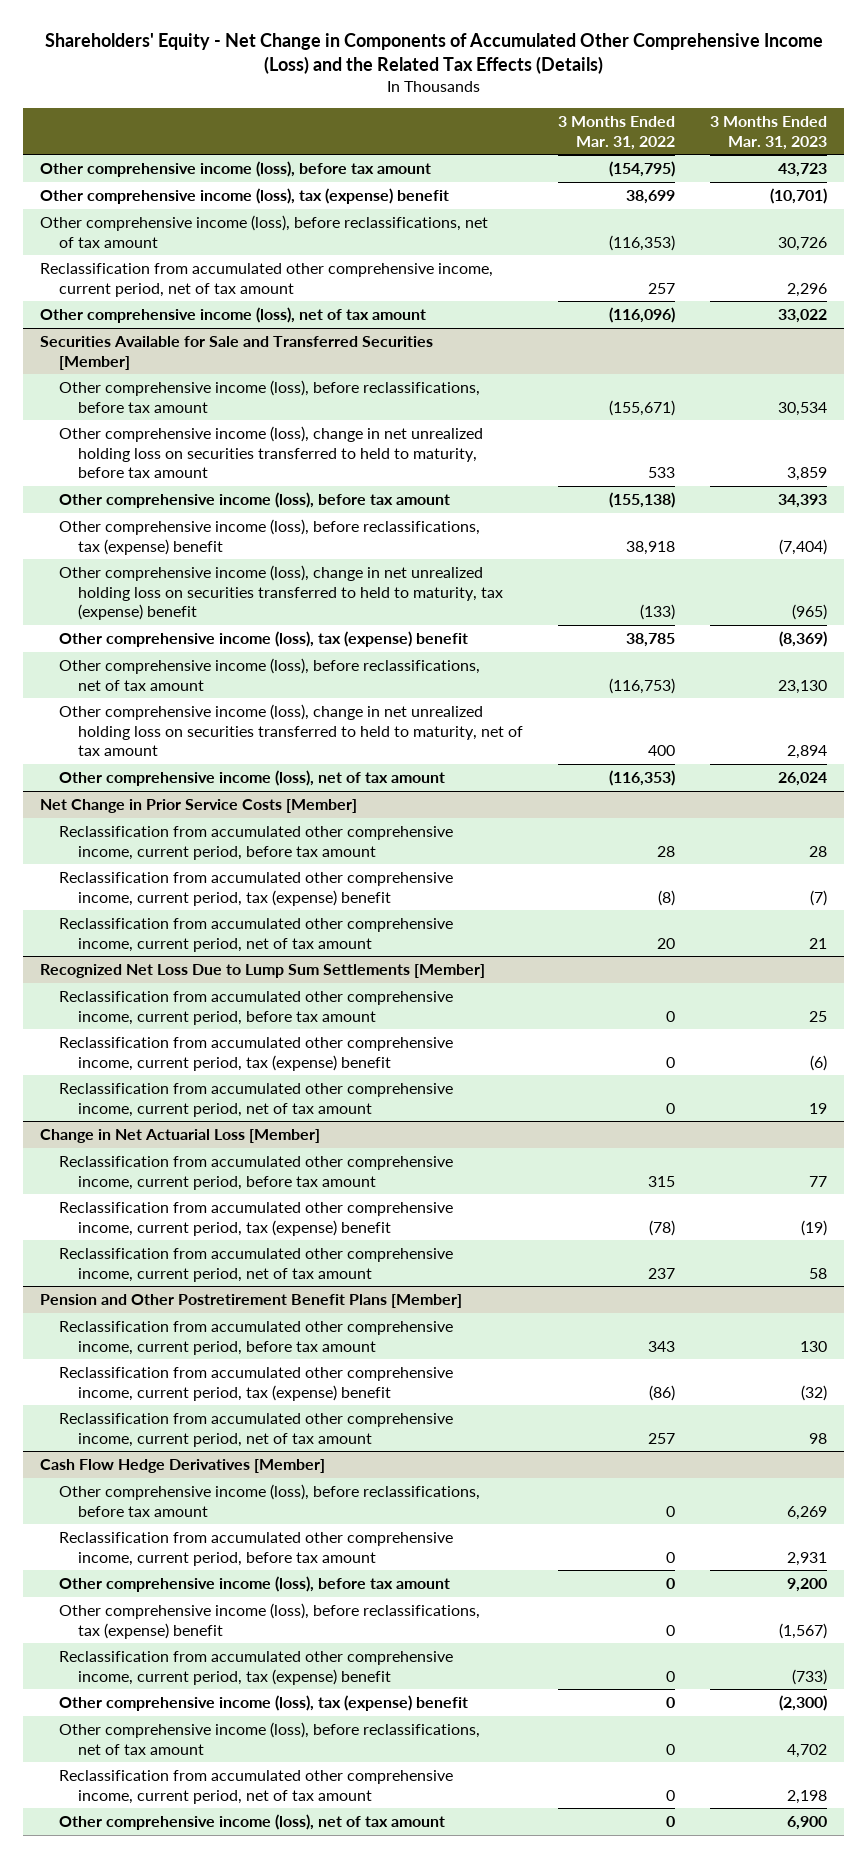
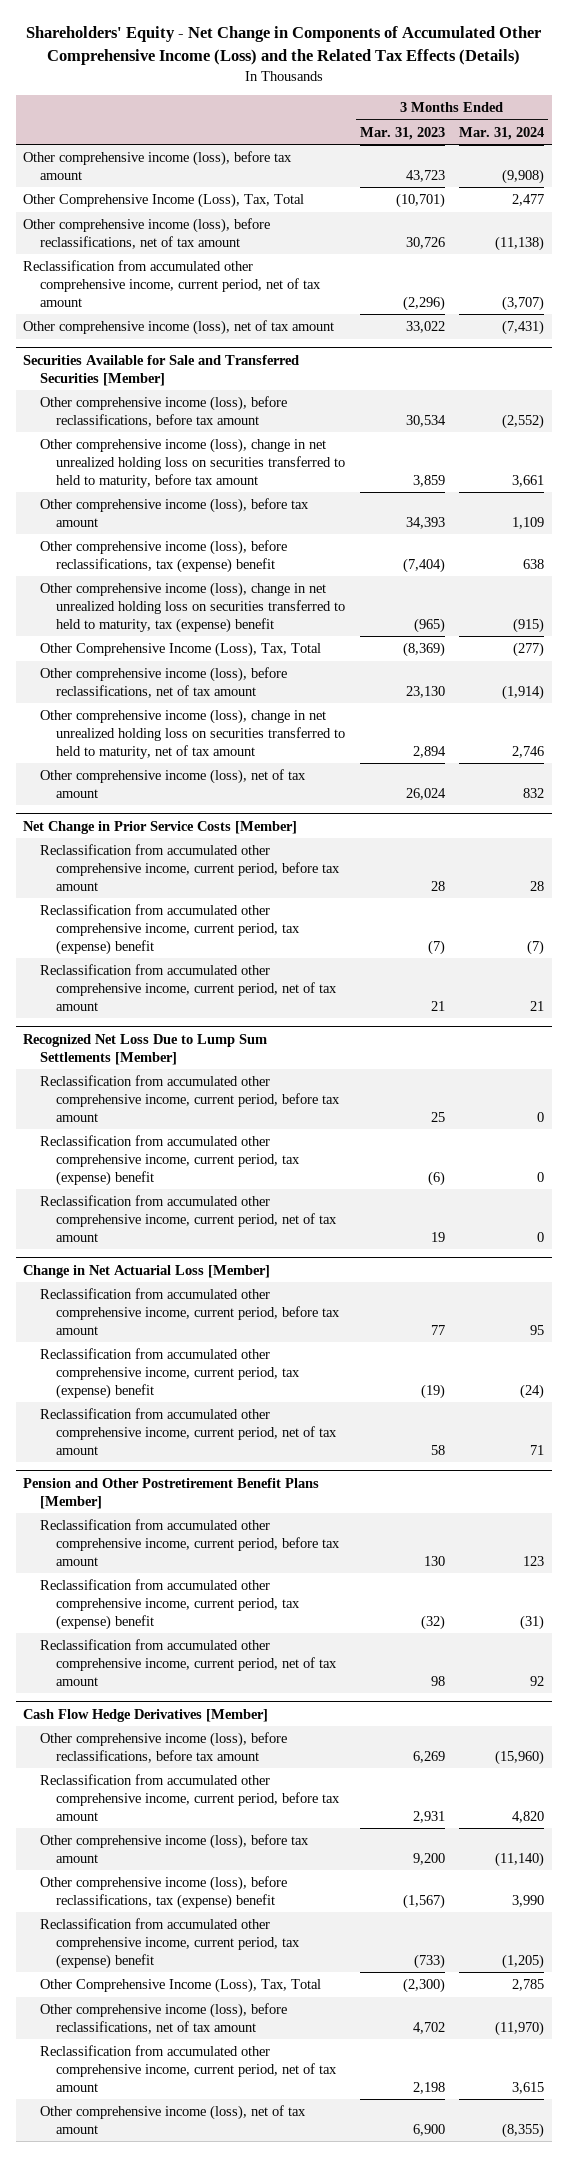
[557,115,675,150] 3 Months Ended Mar. 31, 2022 -> none
none -> [459,126,545,140] Mar. 31, 2024
[40,188,450,205] Other comprehensive income (loss), tax (expense) benefit -> [23,193,305,209] Other Comprehensive Income (Loss), Tax, Total
[786,282,827,297] 2,296 -> [402,295,445,311] (2,296)
[59,631,469,648] Other comprehensive income (loss), tax (expense) benefit -> [39,642,321,658] Other Comprehensive Income (Loss), Tax, Total
[59,1695,469,1712] Other comprehensive income (loss), tax (expense) benefit -> [39,1978,321,1994] Other Comprehensive Income (Loss), Tax, Total

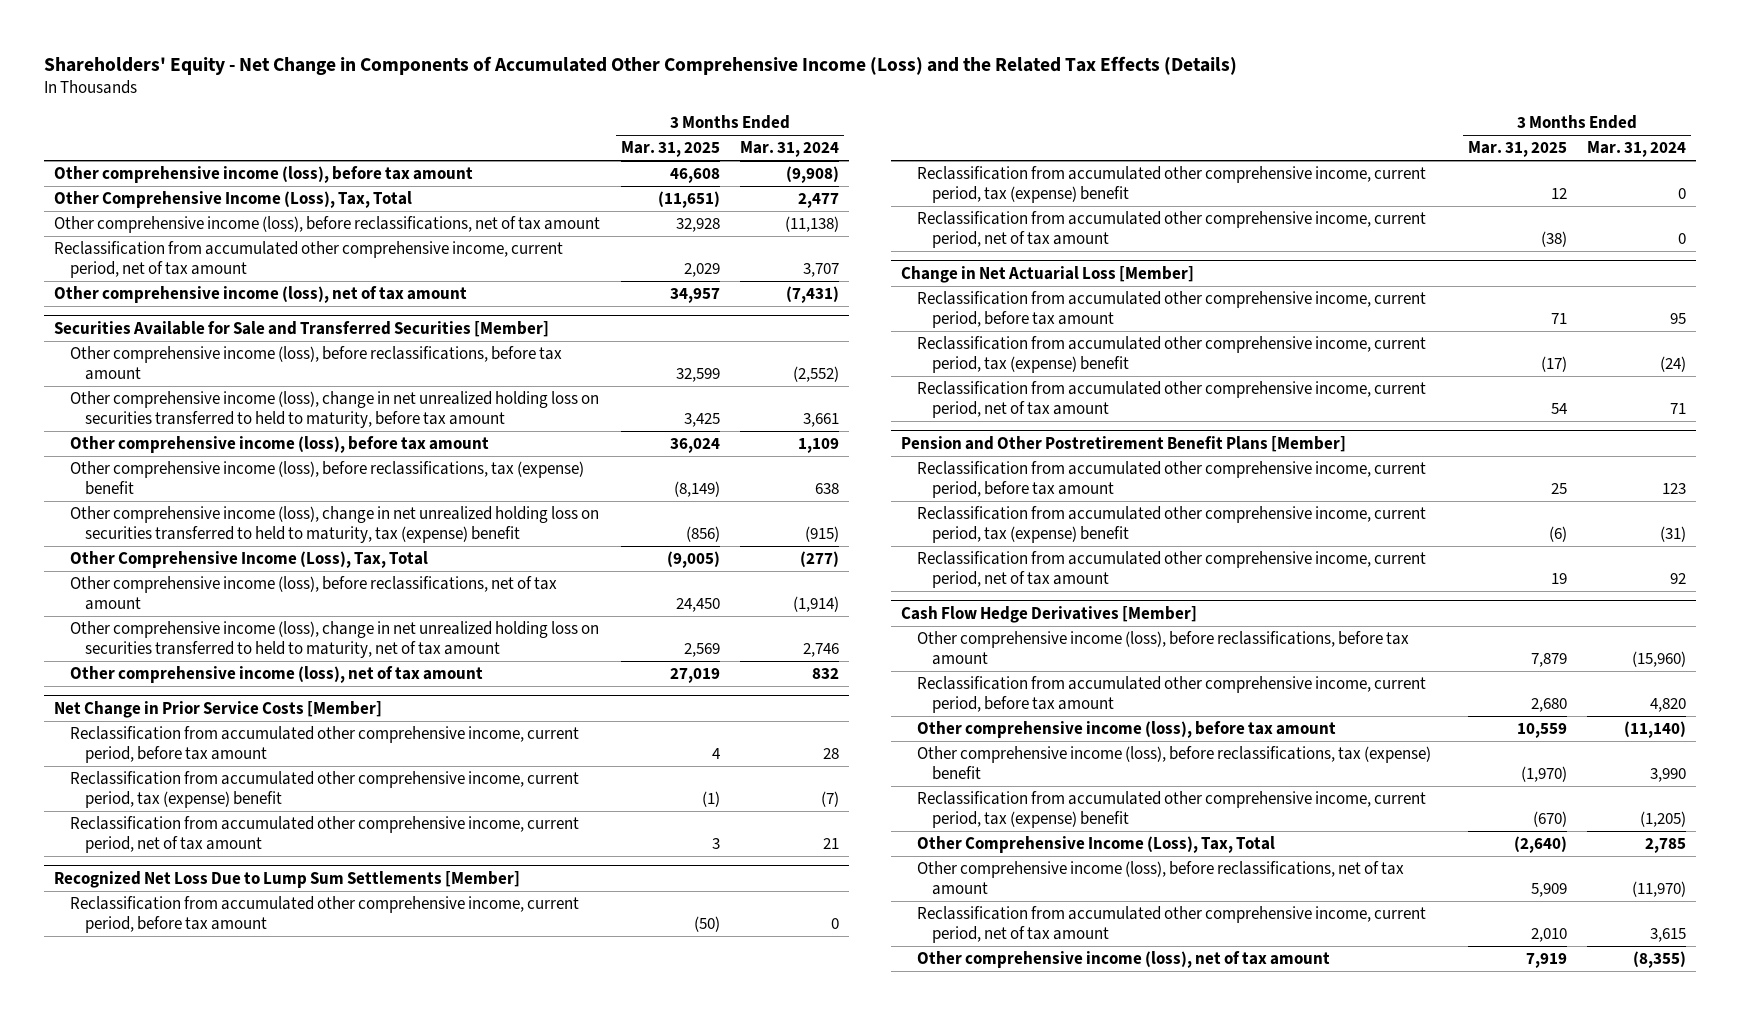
[359,126,445,140] Mar. 31, 2023 -> none
none -> [620,141,720,158] Mar. 31, 2025
[502,295,545,311] (3,707) -> [802,263,839,278] 3,707

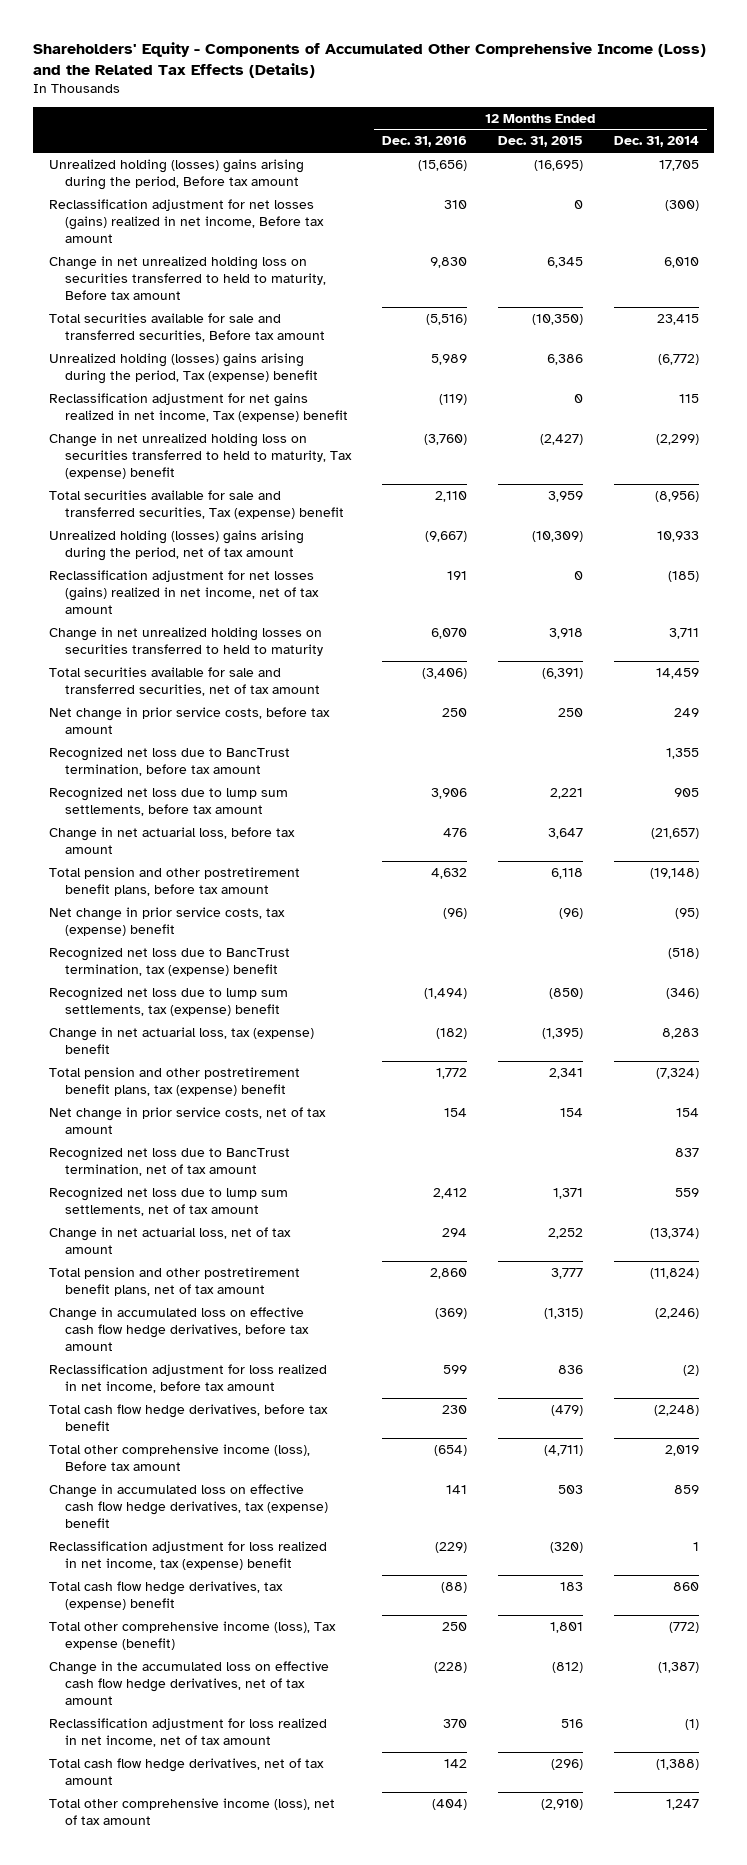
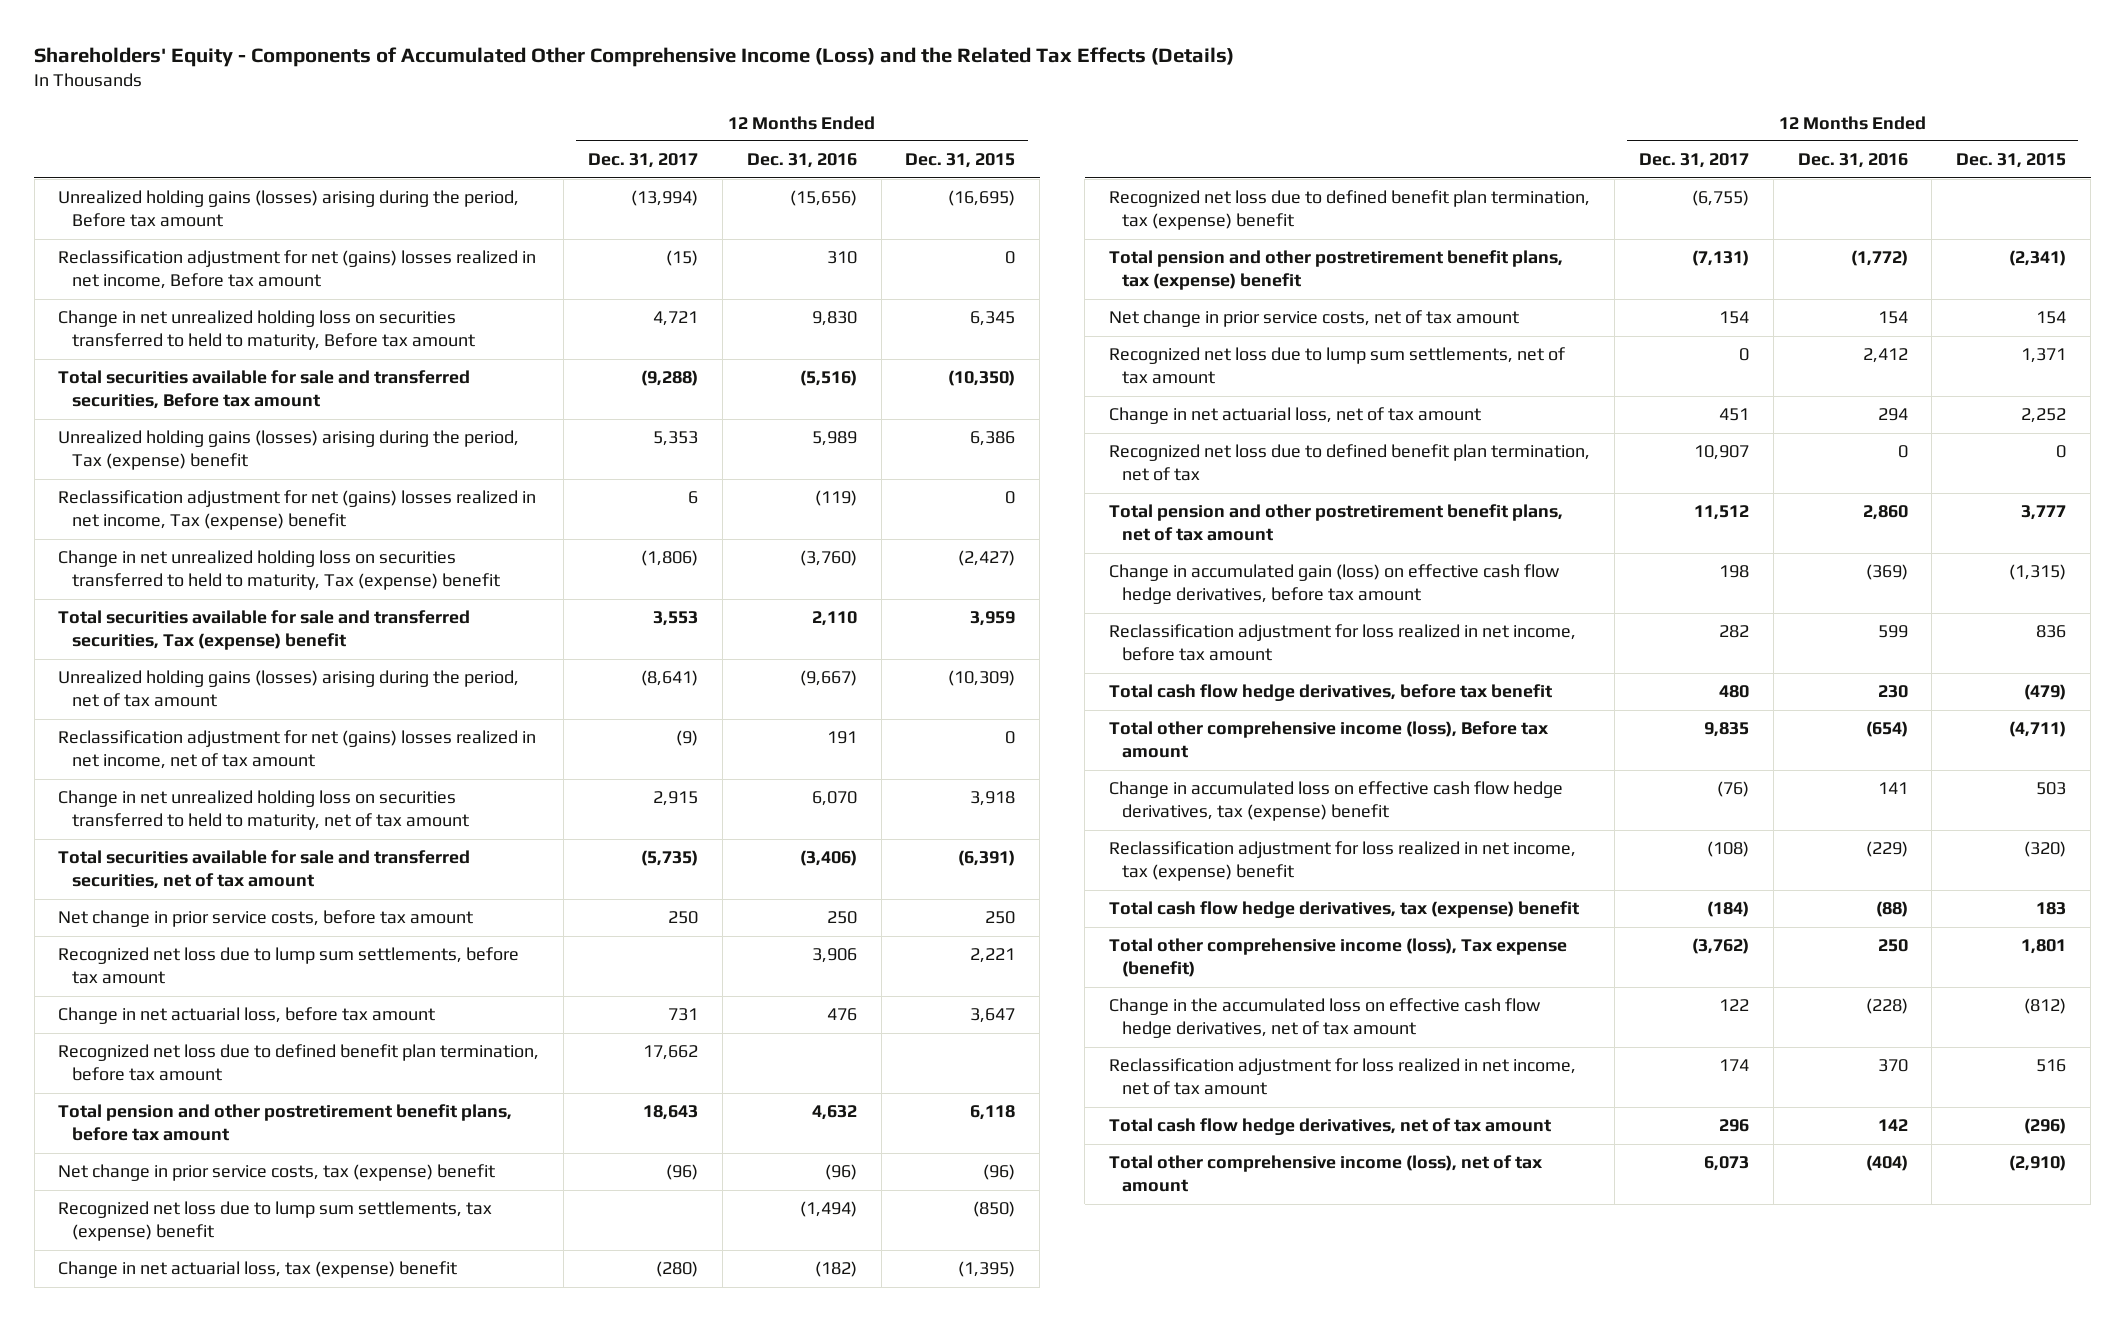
[613,136,699,148] Dec. 31, 2014 -> none
none -> [588,153,699,169] Dec. 31, 2017
[48,158,304,190] Unrealized holding (losses) gains arising during the period, Before tax amount -> [58,190,520,228] Unrealized holding gains (losses) arising during the period, Before tax amount
[48,198,325,243] Reclassification adjustment for net losses (gains) realized in net income, Before tax amount -> [58,250,537,290] Reclassification adjustment for net (gains) losses realized in net income, Before tax amount
[48,352,319,384] Unrealized holding (losses) gains arising during the period, Tax (expense) benefit -> [58,430,520,471] Unrealized holding gains (losses) arising during the period, Tax (expense) benefit
[48,392,349,422] Reclassification adjustment for net gains realized in net income, Tax (expense) benefit -> [58,490,537,531] Reclassification adjustment for net (gains) losses realized in net income, Tax (expense) benefit
[48,529,304,561] Unrealized holding (losses) gains arising during the period, net of tax amount -> [58,670,520,708] Unrealized holding gains (losses) arising during the period, net of tax amount
[48,569,320,614] Reclassification adjustment for net losses (gains) realized in net income, net of tax amount -> [58,730,537,770] Reclassification adjustment for net (gains) losses realized in net income, net of tax amount
[48,626,324,656] Change in net unrealized holding losses on securities transferred to held to maturity -> [58,790,469,831] Change in net unrealized holding loss on securities transferred to held to maturity, net of tax amount
[48,746,290,776] Recognized net loss due to BancTrust termination, before tax amount -> none
none -> [58,1044,540,1082] Recognized net loss due to defined benefit plan termination, before tax amount
[48,946,290,976] Recognized net loss due to BancTrust termination, tax (expense) benefit -> none
none -> [1109,190,1591,231] Recognized net loss due to defined benefit plan termination, tax (expense) benefit
[435,1067,467,1079] 1,772 -> [1850,250,1908,267] (1,772)
[548,1067,583,1079] 2,341 -> [2009,250,2067,267] (2,341)
[48,1146,290,1176] Recognized net loss due to BancTrust termination, net of tax amount -> none
none -> [1109,444,1591,482] Recognized net loss due to defined benefit plan termination, net of tax
[48,1306,310,1351] Change in accumulated loss on effective cash flow hedge derivatives, before tax amount -> [1109,564,1561,605] Change in accumulated gain (loss) on effective cash flow hedge derivatives, before tax amount

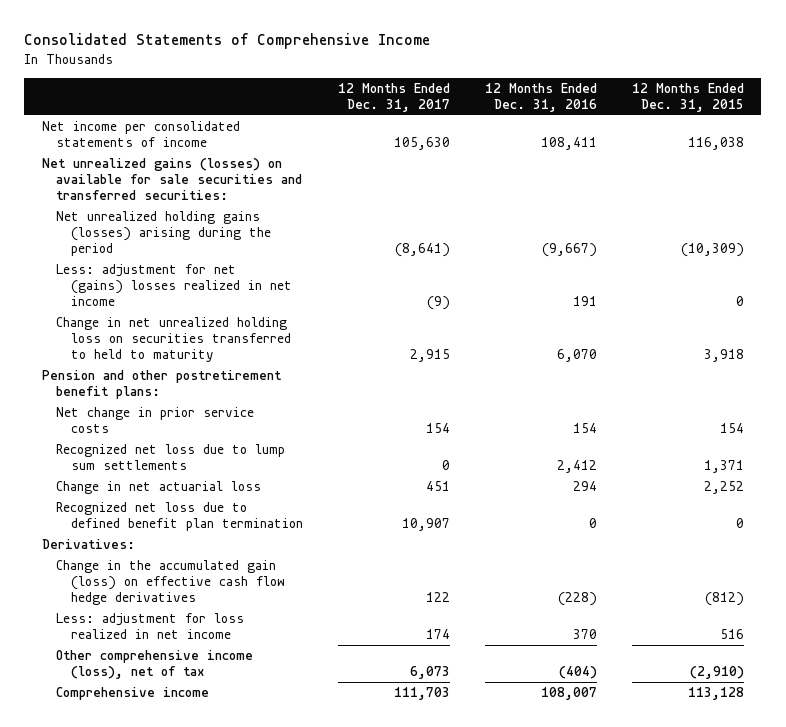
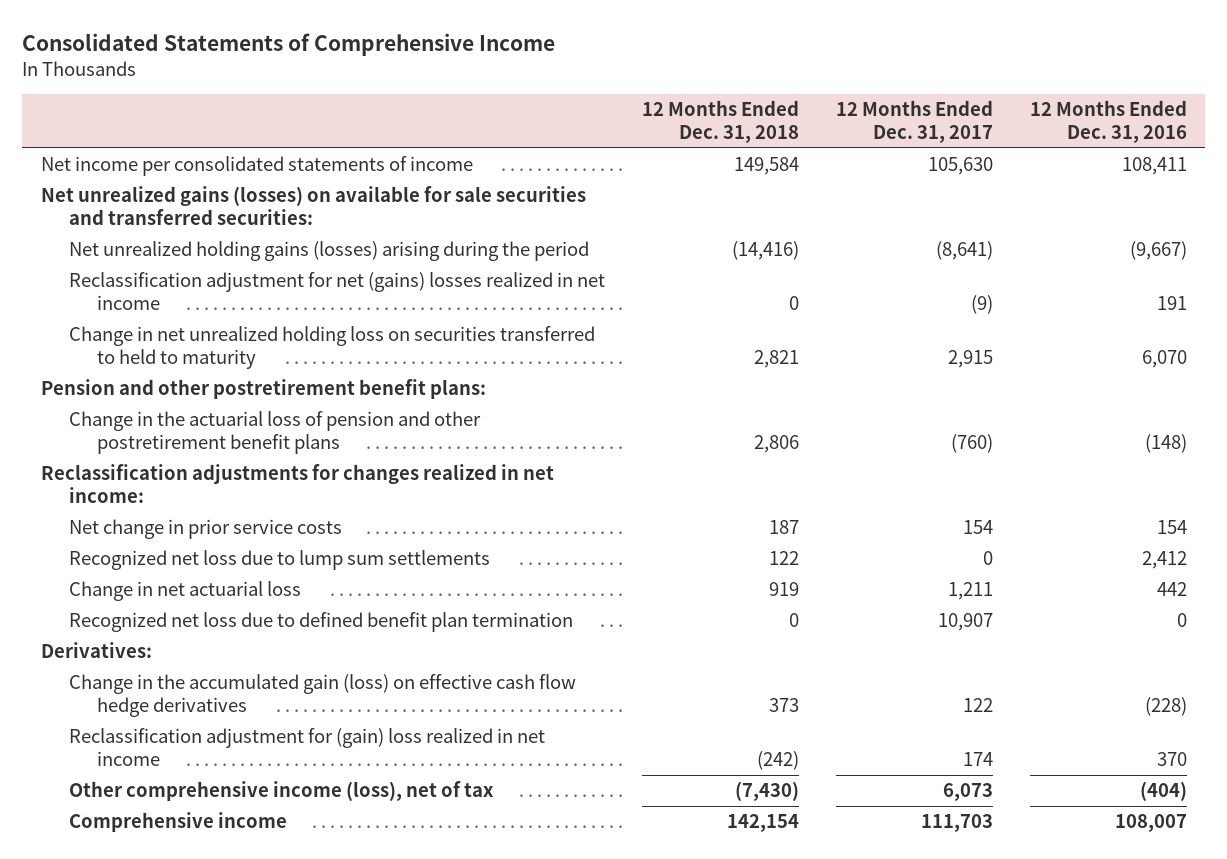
[631,82,744,112] 12 Months Ended Dec. 31, 2015 -> none
none -> [641,100,799,143] 12 Months Ended Dec. 31, 2018
[56,264,293,307] Less: adjustment for net (gains) losses realized in net income -> [68,272,605,310] Reclassification adjustment for net (gains) losses realized in net income
none -> [68,411,481,454] Change in the actuarial loss of pension and other postretirement benefit plans
none -> [40,464,554,503] Reclassification adjustments for changes realized in net income:
[426,481,451,492] 451 -> [947,582,993,601] 1,211
[573,481,598,492] 294 -> [1156,582,1187,597] 442
[56,613,245,640] Less: adjustment for loss realized in net income -> [68,728,545,766] Reclassification adjustment for (gain) loss realized in net income

